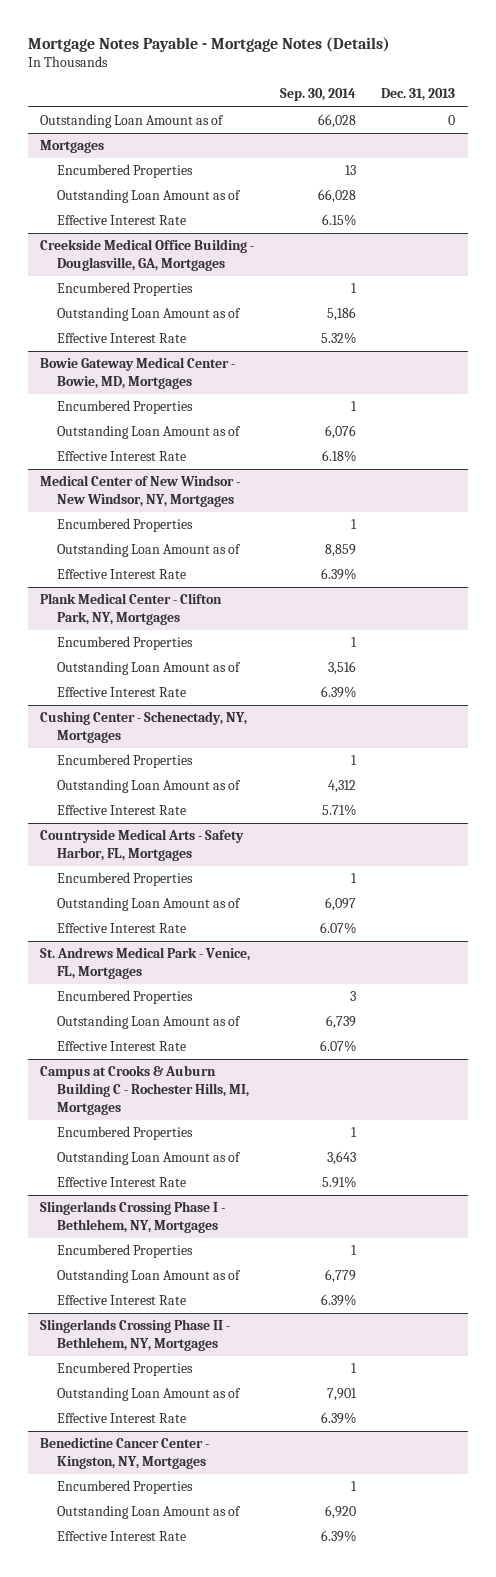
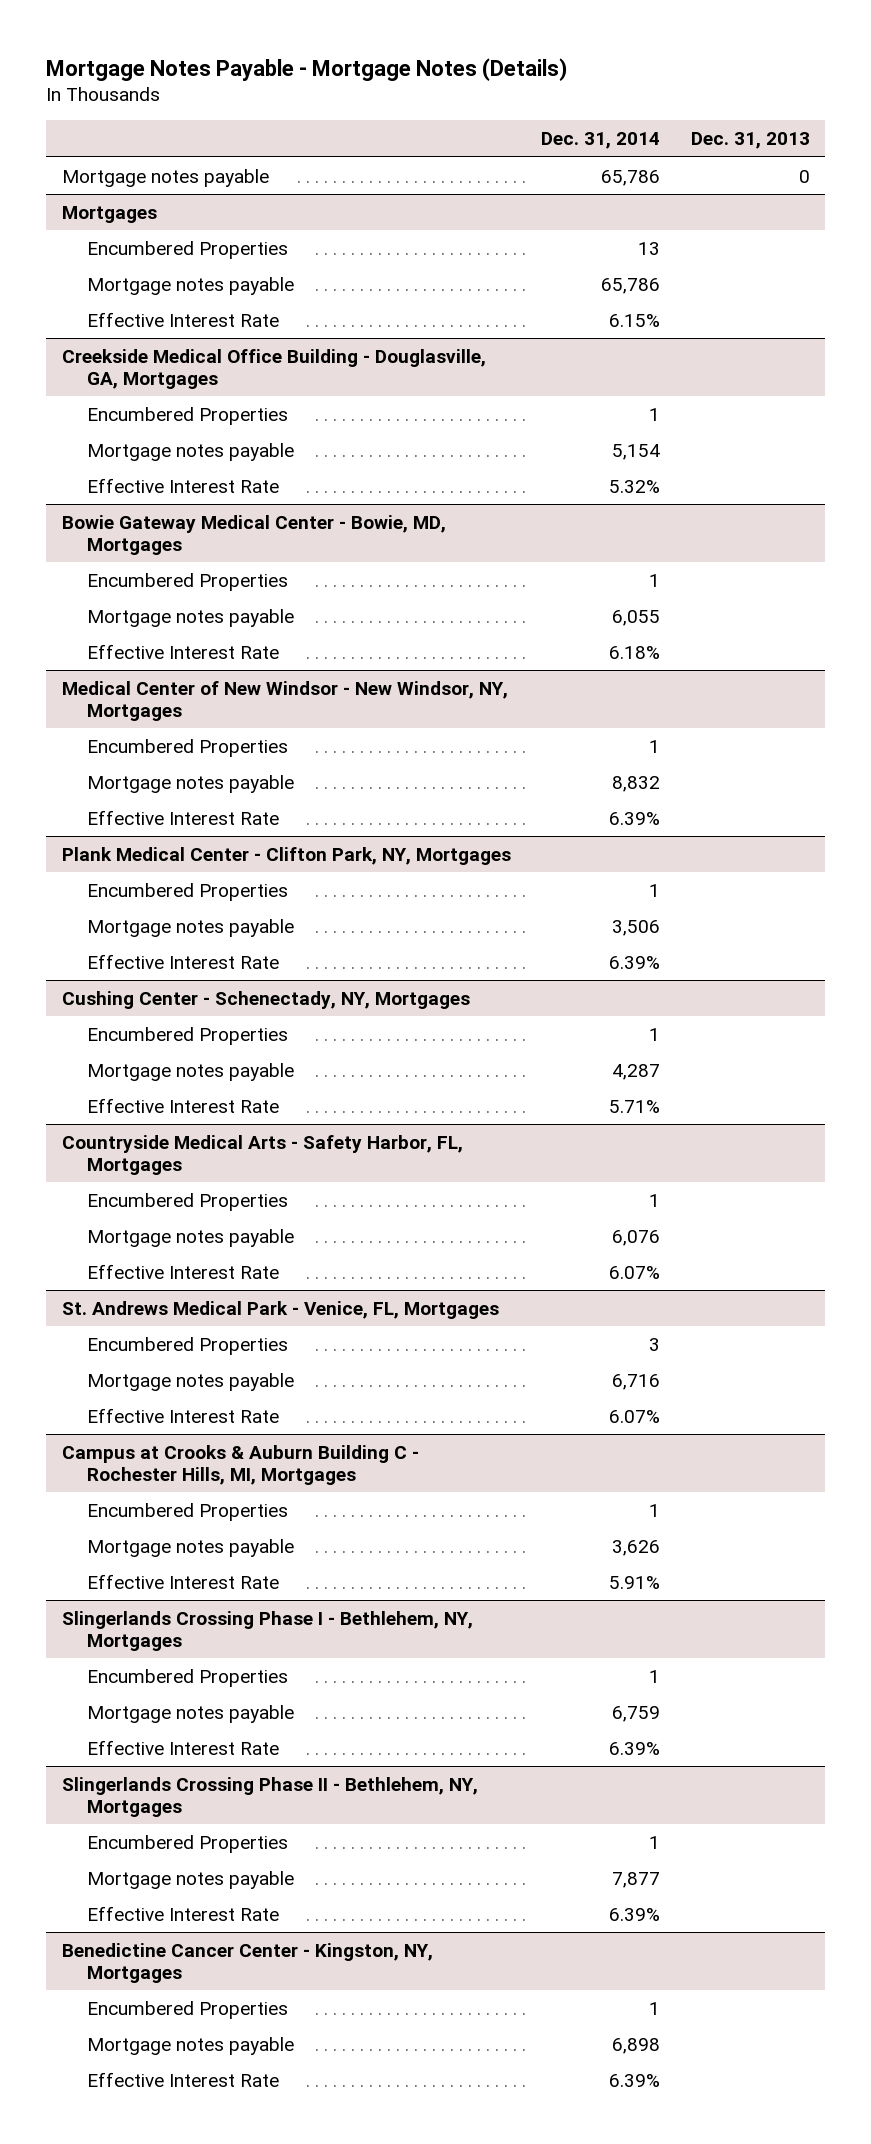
[279,88,356,102] Sep. 30, 2014 -> none
none -> [541,132,661,150] Dec. 31, 2014
[40,114,225,129] Outstanding Loan Amount as of -> [61,168,269,187] Mortgage notes payable
[57,189,242,204] Outstanding Loan Amount as of -> [87,276,295,295] Mortgage notes payable
[57,307,242,322] Outstanding Loan Amount as of -> [87,442,295,461] Mortgage notes payable
[57,425,242,440] Outstanding Loan Amount as of -> [87,608,295,627] Mortgage notes payable
[57,543,242,558] Outstanding Loan Amount as of -> [87,774,295,793] Mortgage notes payable
[57,661,242,676] Outstanding Loan Amount as of -> [87,918,295,937] Mortgage notes payable
[57,779,242,794] Outstanding Loan Amount as of -> [87,1062,295,1081] Mortgage notes payable
[57,897,242,912] Outstanding Loan Amount as of -> [87,1228,295,1247] Mortgage notes payable
[57,1015,242,1030] Outstanding Loan Amount as of -> [87,1372,295,1391] Mortgage notes payable
[57,1151,242,1166] Outstanding Loan Amount as of -> [87,1538,295,1557] Mortgage notes payable
[57,1269,242,1284] Outstanding Loan Amount as of -> [87,1704,295,1723] Mortgage notes payable
[57,1387,242,1402] Outstanding Loan Amount as of -> [87,1870,295,1889] Mortgage notes payable
[57,1505,242,1520] Outstanding Loan Amount as of -> [87,2036,295,2055] Mortgage notes payable

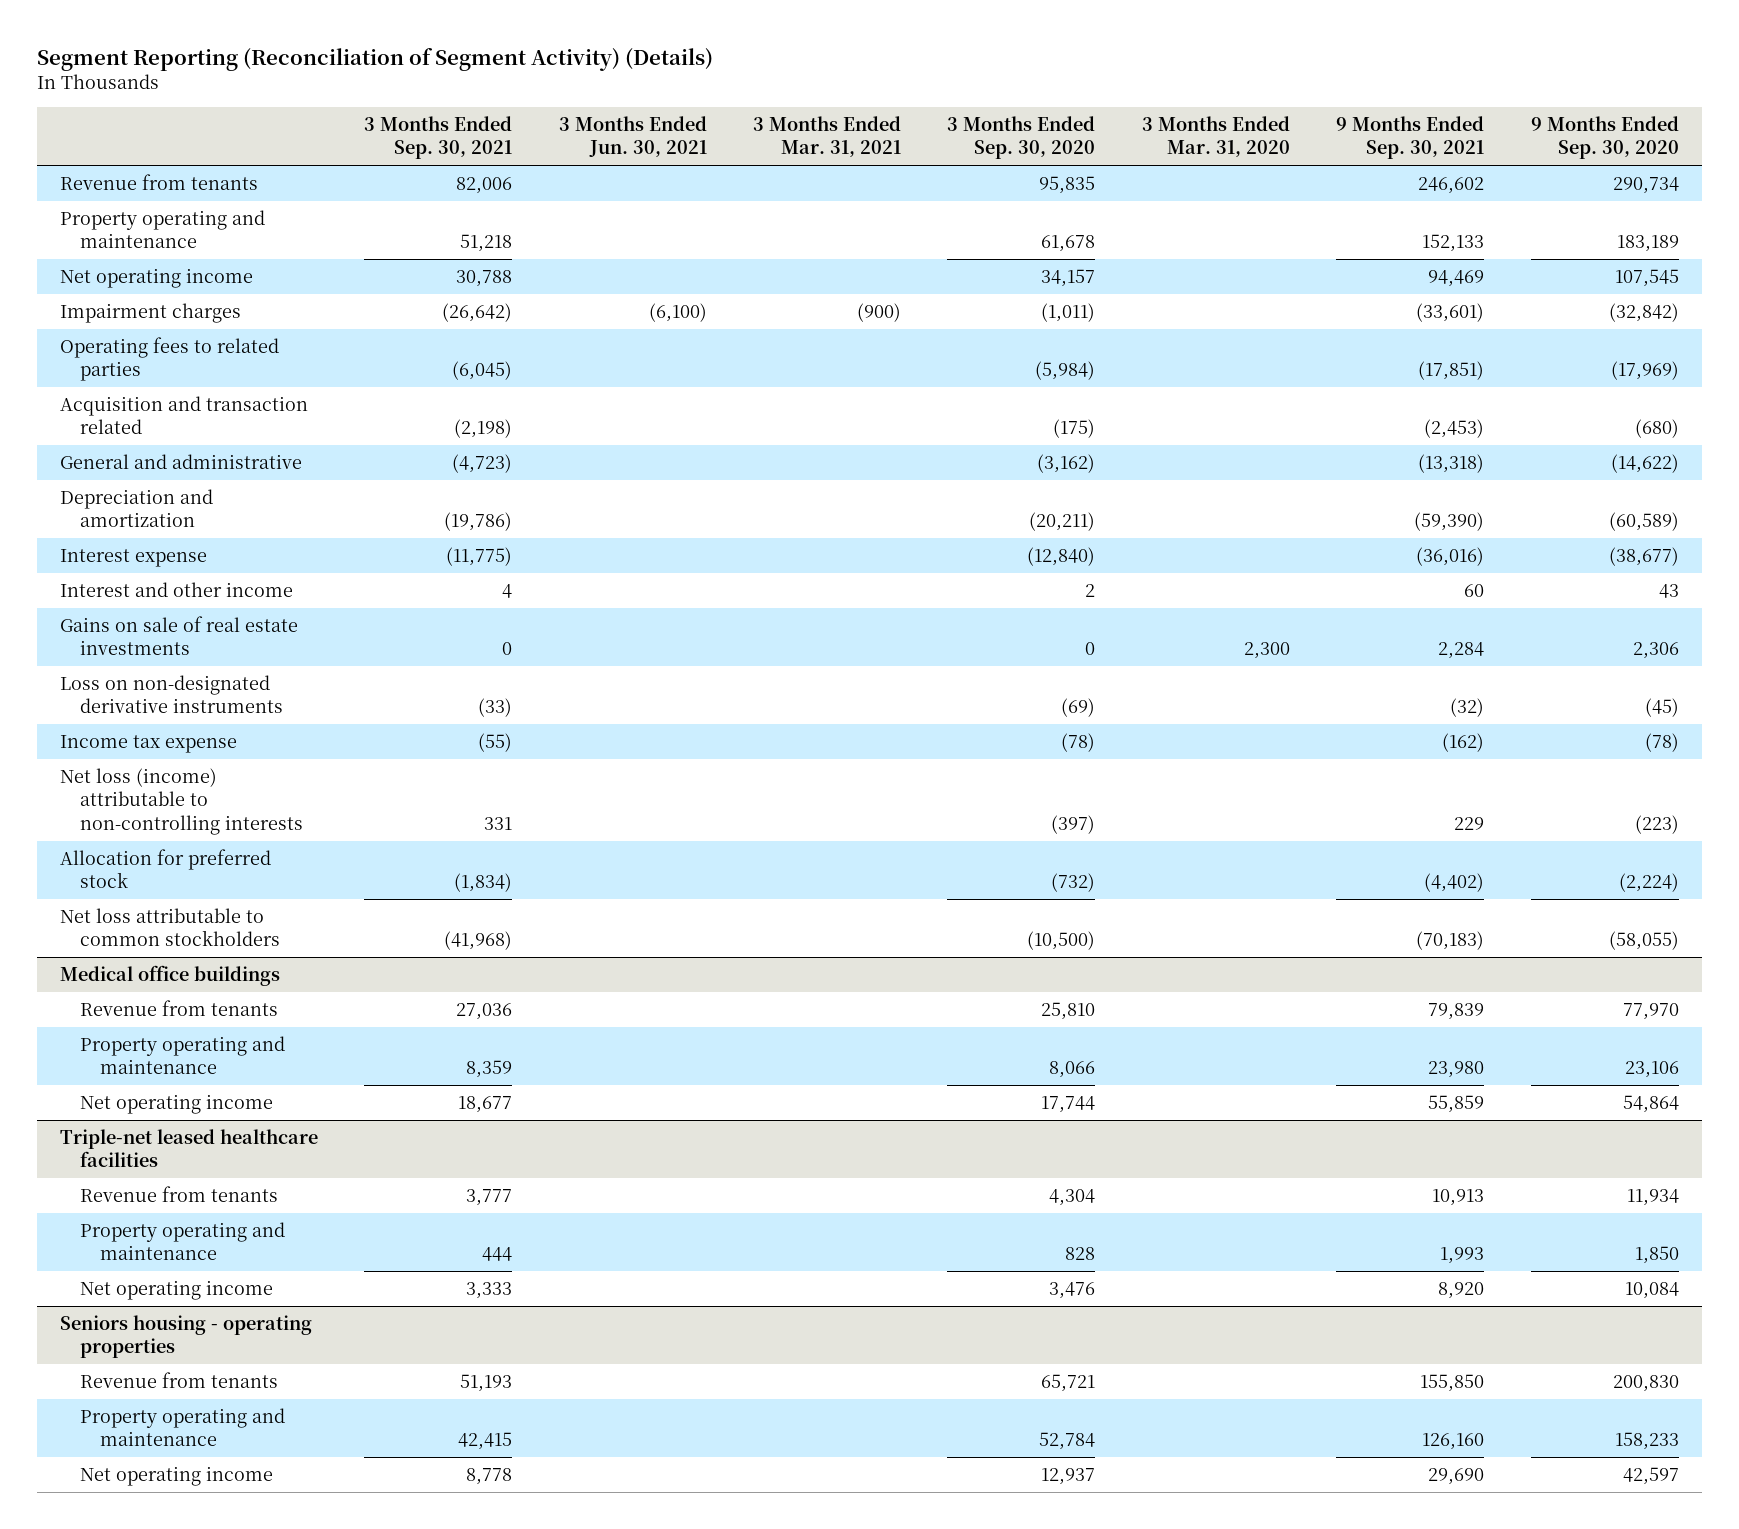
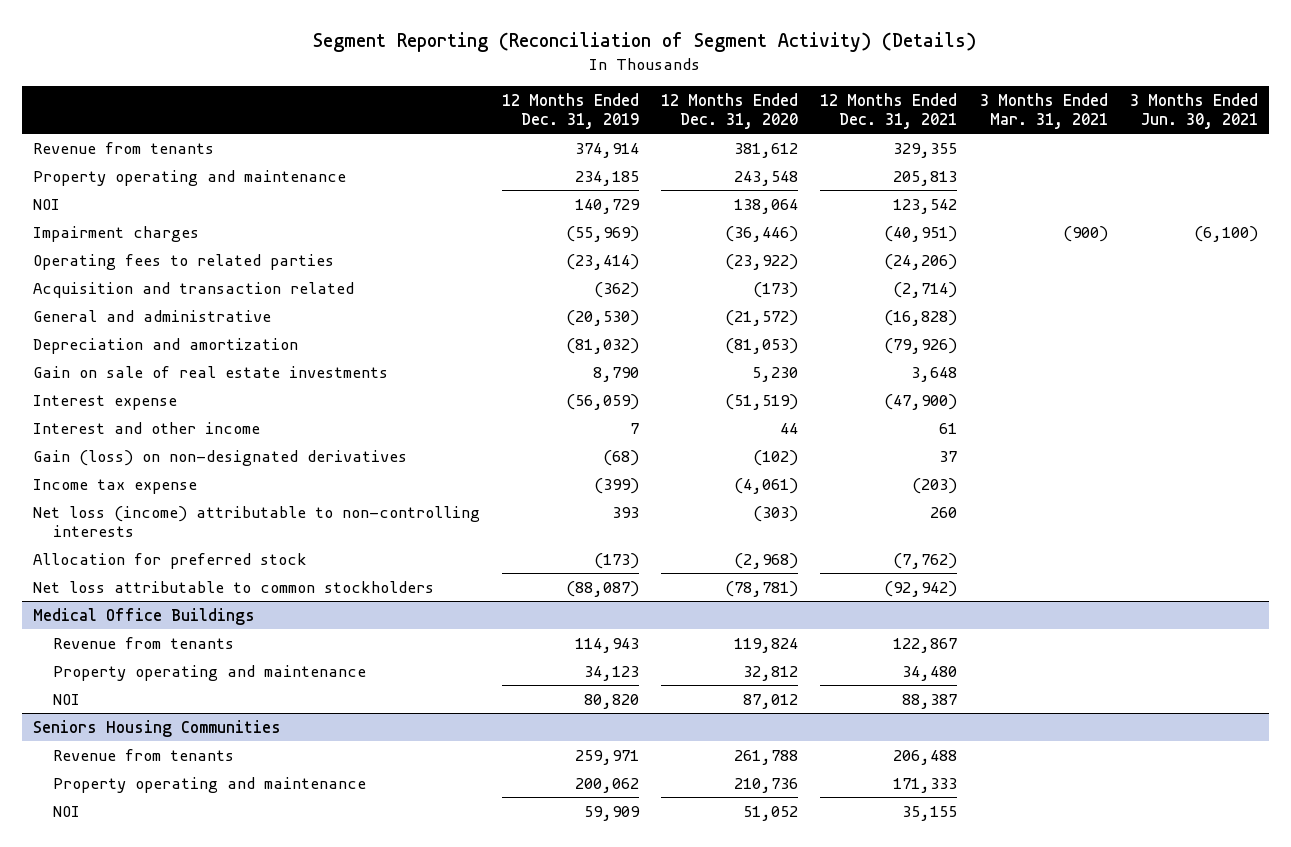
[364,115,513,160] 3 Months Ended Sep. 30, 2021 -> none
[947,115,1096,160] 3 Months Ended Sep. 30, 2020 -> none
[1141,115,1290,158] 3 Months Ended Mar. 31, 2020 -> none
[1336,115,1485,160] 9 Months Ended Sep. 30, 2021 -> none
[1530,115,1679,160] 9 Months Ended Sep. 30, 2020 -> none
none -> [502,92,640,129] 12 Months Ended Dec. 31, 2019
none -> [661,92,799,129] 12 Months Ended Dec. 31, 2020
none -> [820,92,958,129] 12 Months Ended Dec. 31, 2021
[59,268,253,289] Net operating income -> [33,198,61,210] NOI
none -> [33,365,389,378] Gain on sale of real estate investments
[59,616,298,656] Gains on sale of real estate investments -> none
[59,675,284,714] Loss on non-designated derivative instruments -> [33,449,408,466] Gain (loss) on non-designated derivatives
[59,965,280,987] Medical office buildings -> [33,607,256,625] Medical Office Buildings
[59,1129,318,1168] Triple-net leased healthcare facilities -> none
[80,1186,279,1203] Revenue from tenants -> none
[80,1222,286,1261] Property operating and maintenance -> none
[80,1280,274,1301] Net operating income -> none
[80,1094,274,1115] Net operating income -> [53,693,81,705] NOI
[59,1315,312,1359] Seniors housing - operating properties -> [33,719,282,737] Seniors Housing Communities
[80,1466,274,1487] Net operating income -> [53,805,81,817] NOI

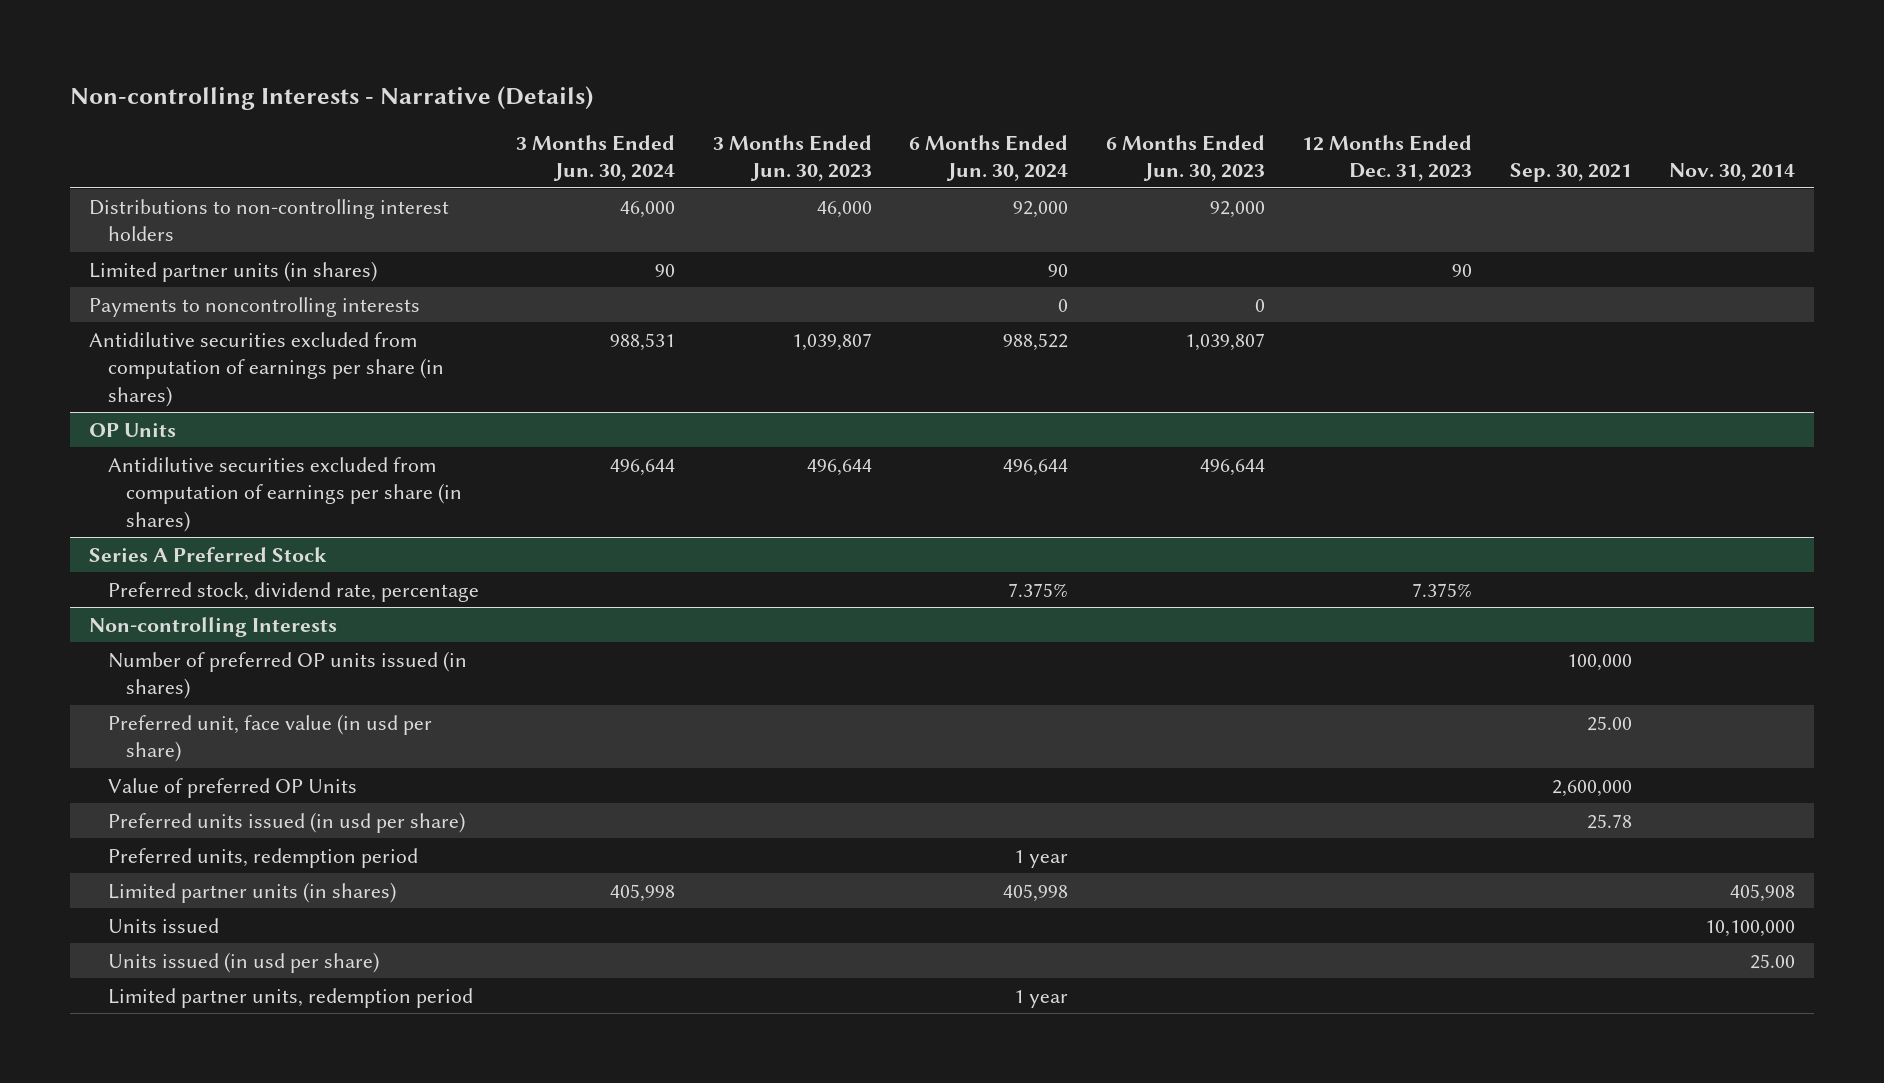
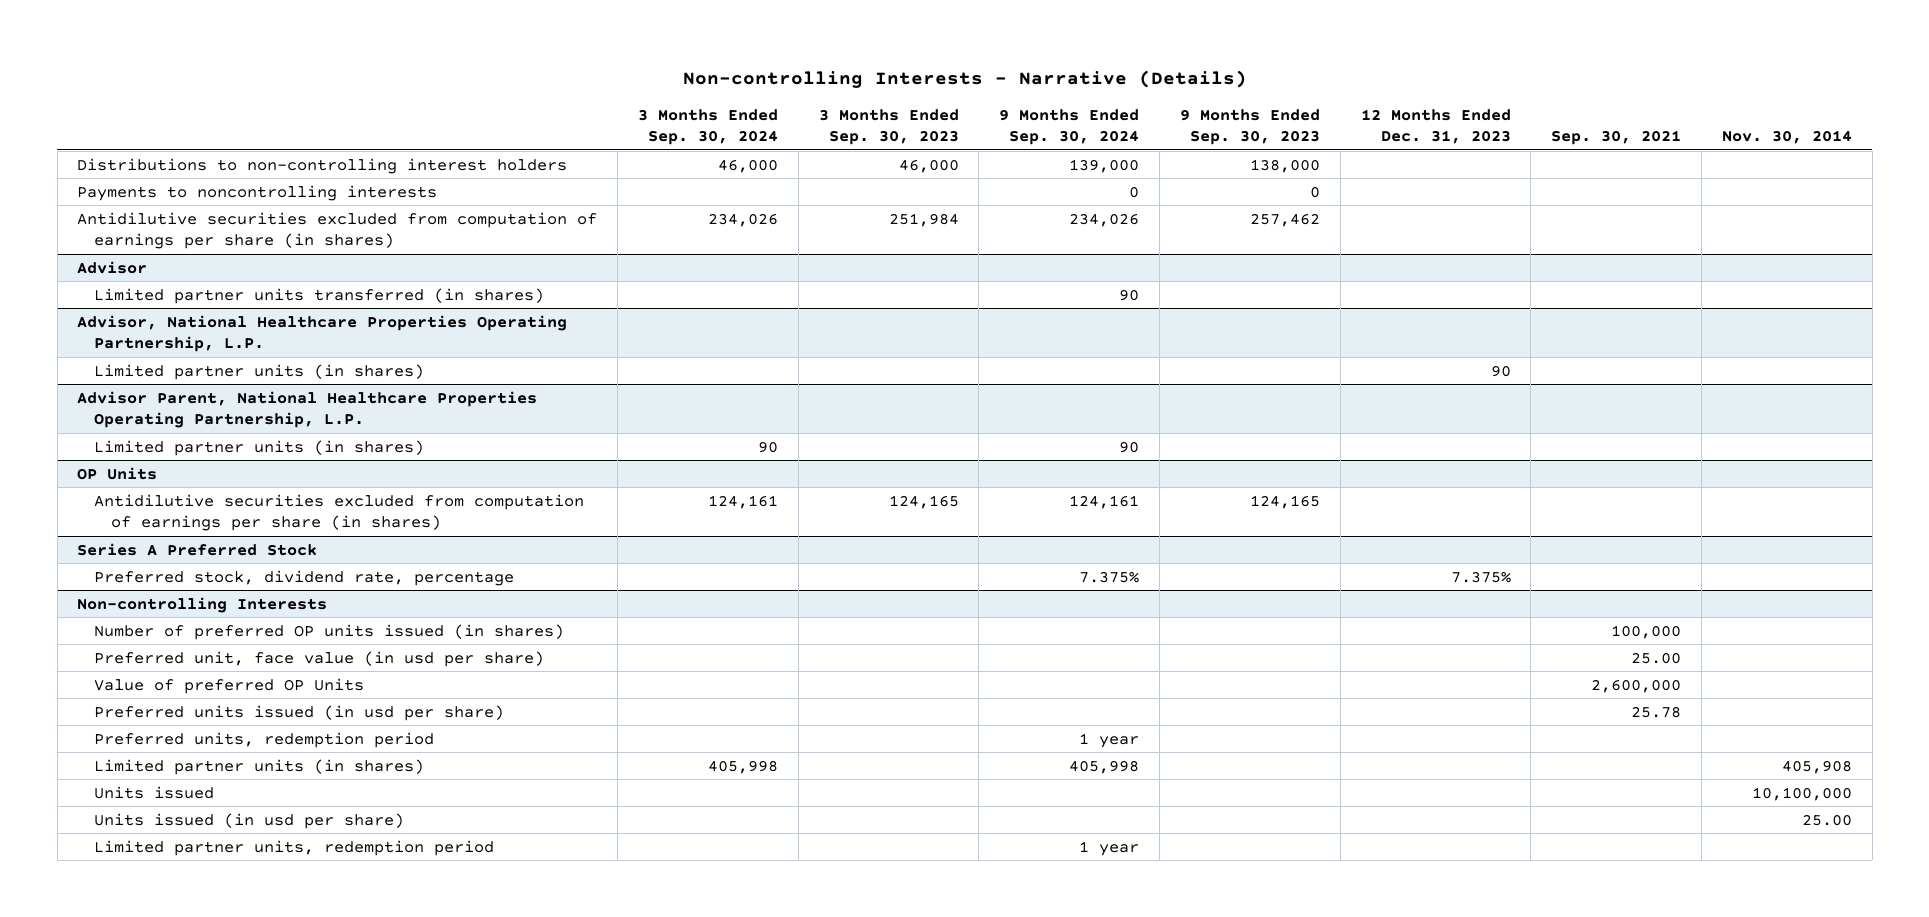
[516,134,676,182] 3 Months Ended Jun. 30, 2024 -> none
[712,134,872,182] 3 Months Ended Jun. 30, 2023 -> none
[909,134,1069,182] 6 Months Ended Jun. 30, 2024 -> none
[1105,134,1265,182] 6 Months Ended Jun. 30, 2023 -> none
none -> [638,108,779,146] 3 Months Ended Sep. 30, 2024
none -> [818,108,959,146] 3 Months Ended Sep. 30, 2023
none -> [999,108,1140,146] 9 Months Ended Sep. 30, 2024
none -> [1179,108,1320,146] 9 Months Ended Sep. 30, 2023
[88,260,377,282] Limited partner units (in shares) -> none
none -> [77,260,148,274] Advisor
none -> [94,287,545,304] Limited partner units transferred (in shares)
none -> [77,314,568,353] Advisor, National Healthcare Properties Operating Partnership, L.P.
none -> [94,363,425,380] Limited partner units (in shares)
none -> [77,390,538,429] Advisor Parent, National Healthcare Properties Operating Partnership, L.P.
none -> [94,439,425,456] Limited partner units (in shares)

